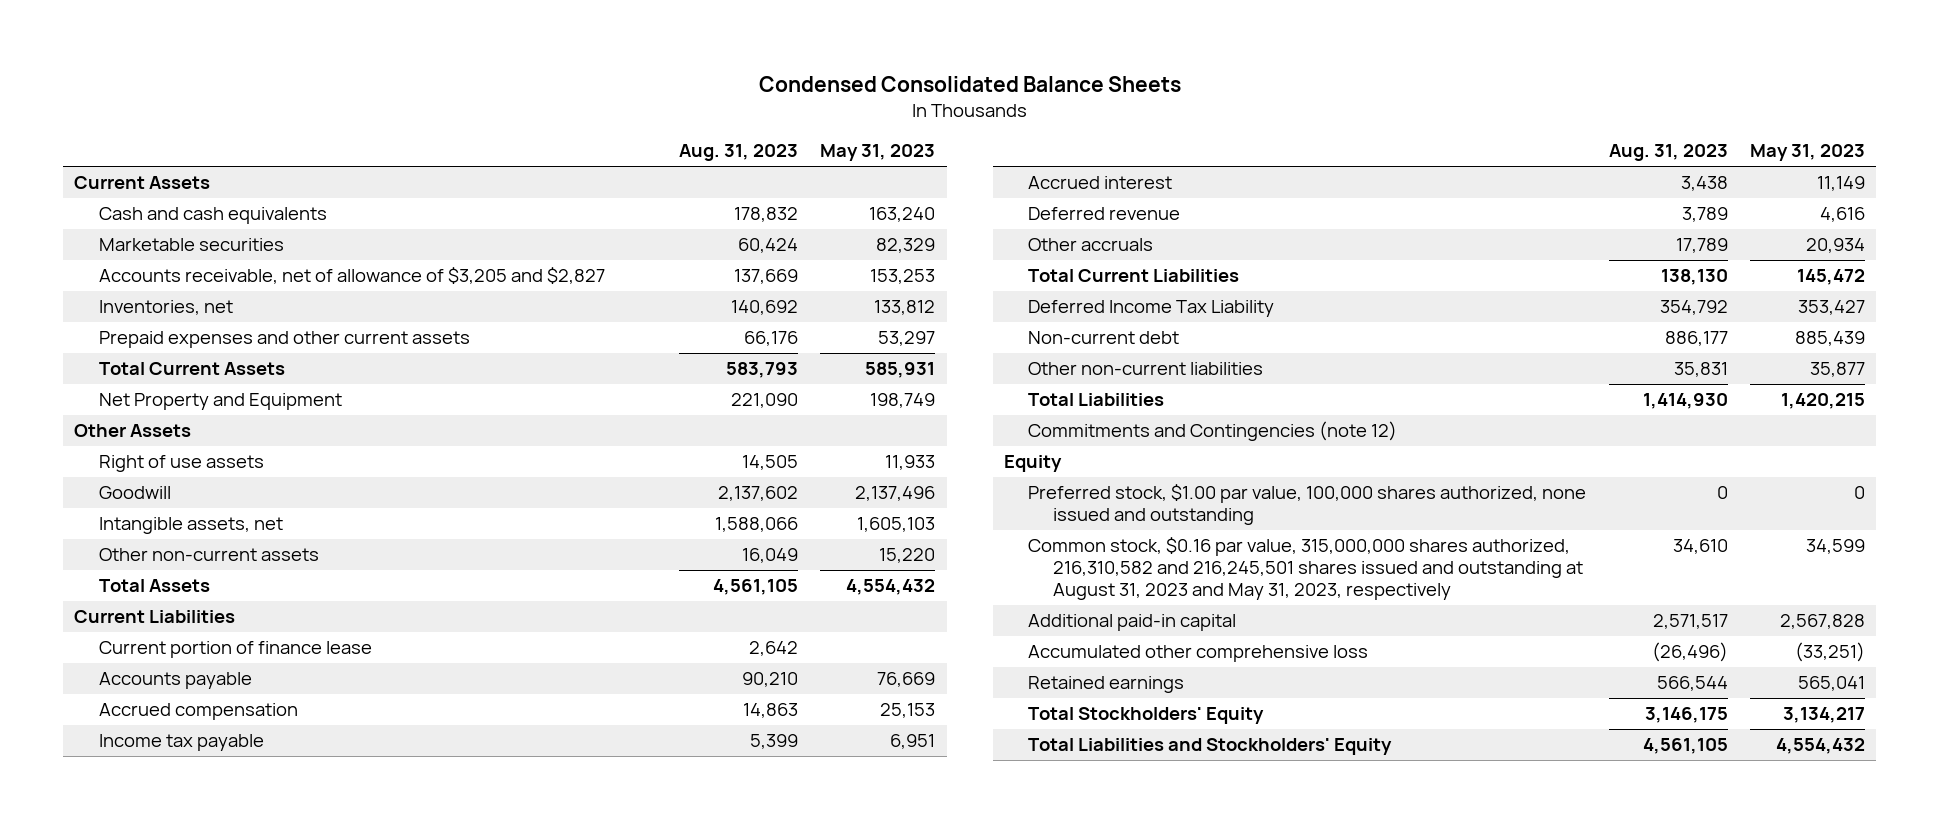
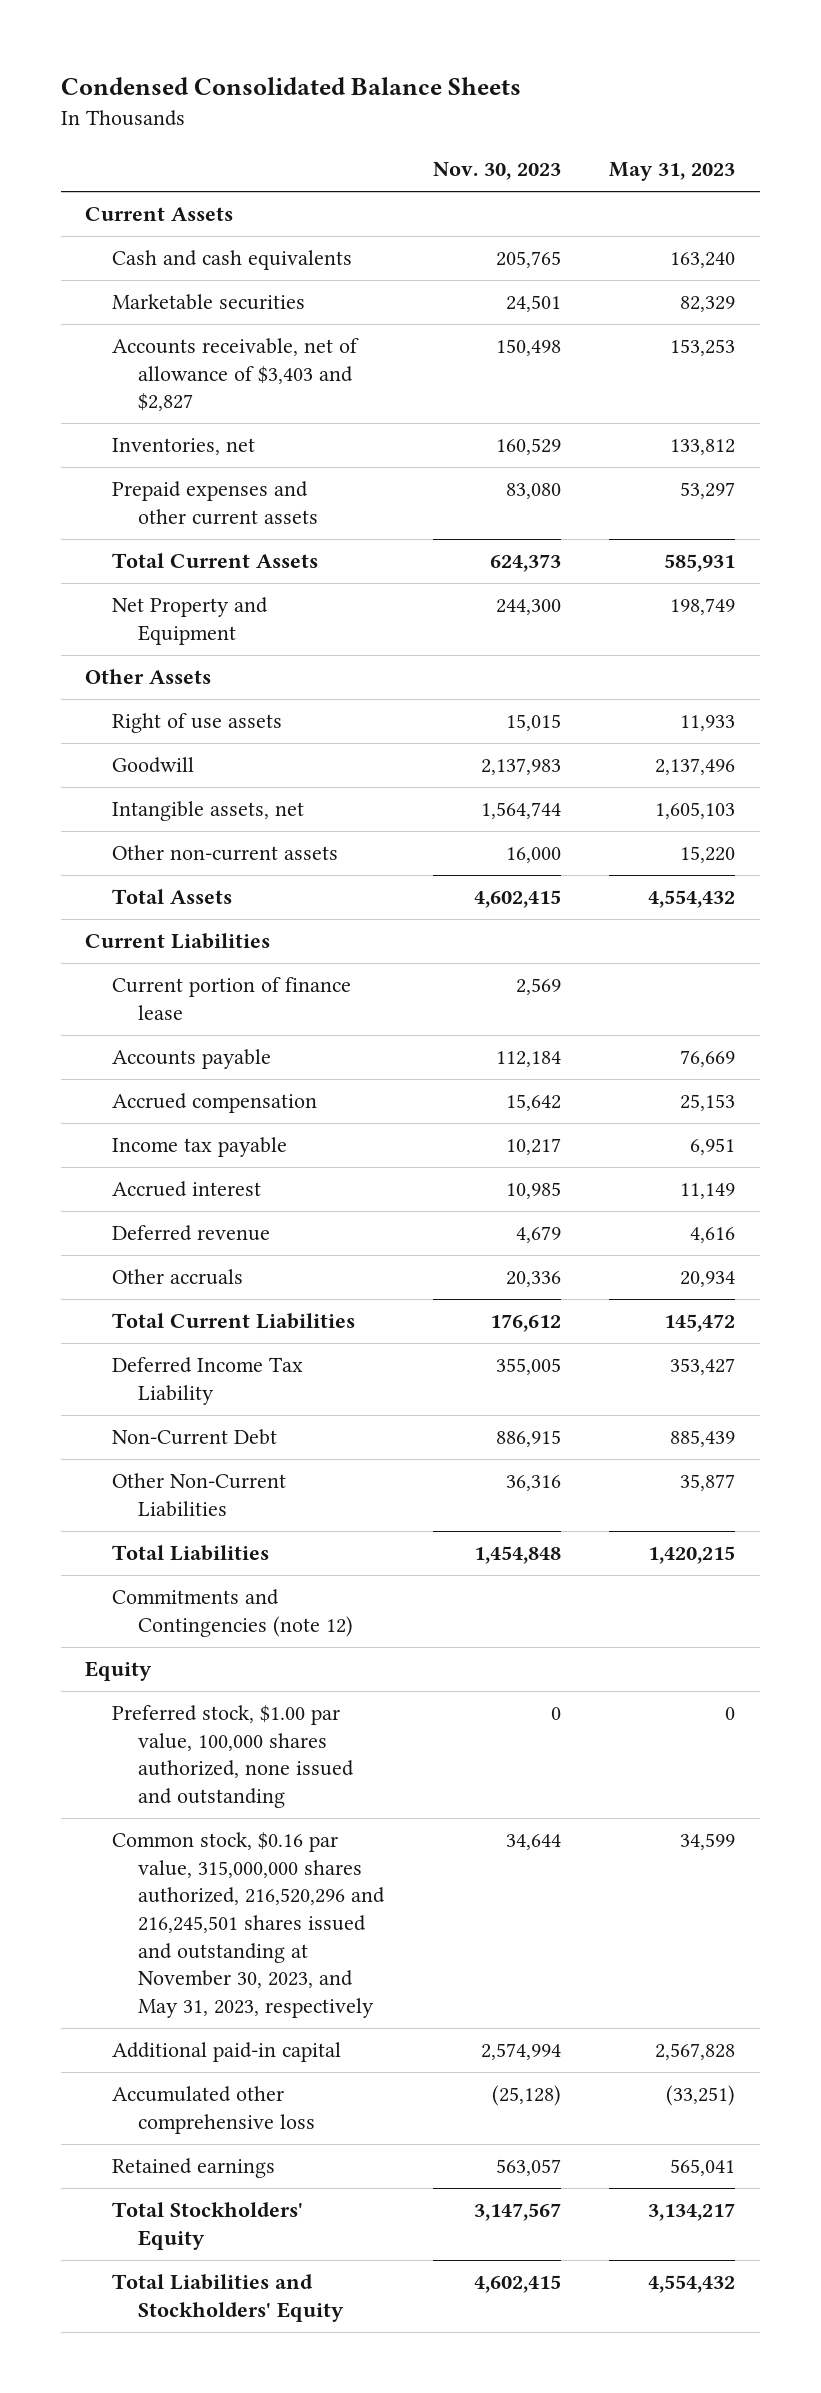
[679,144,799,162] Aug. 31, 2023 -> none
none -> [432,162,561,181] Nov. 30, 2023
[98,267,605,285] Accounts receivable, net of allowance of $3,205 and $2,827 -> [111,338,359,412] Accounts receivable, net of allowance of $3,403 and $2,827
[1028,331,1180,345] Non-current debt -> [111,1429,277,1446] Non-Current Debt
[1028,362,1264,376] Other non-current liabilities -> [111,1473,286,1517] Other Non-Current Liabilities
[1028,537,1583,601] Common stock, $0.16 par value, 315,000,000 shares authorized, 216,310,582 and 216,245,501 shares issued and outstanding at August 31, 2023 and May 31, 2023, respectively -> [111,1832,386,2018] Common stock, $0.16 par value, 315,000,000 shares authorized, 216,520,296 and 216,245,501 shares issued and outstanding at November 30, 2023, and May 31, 2023, respectively

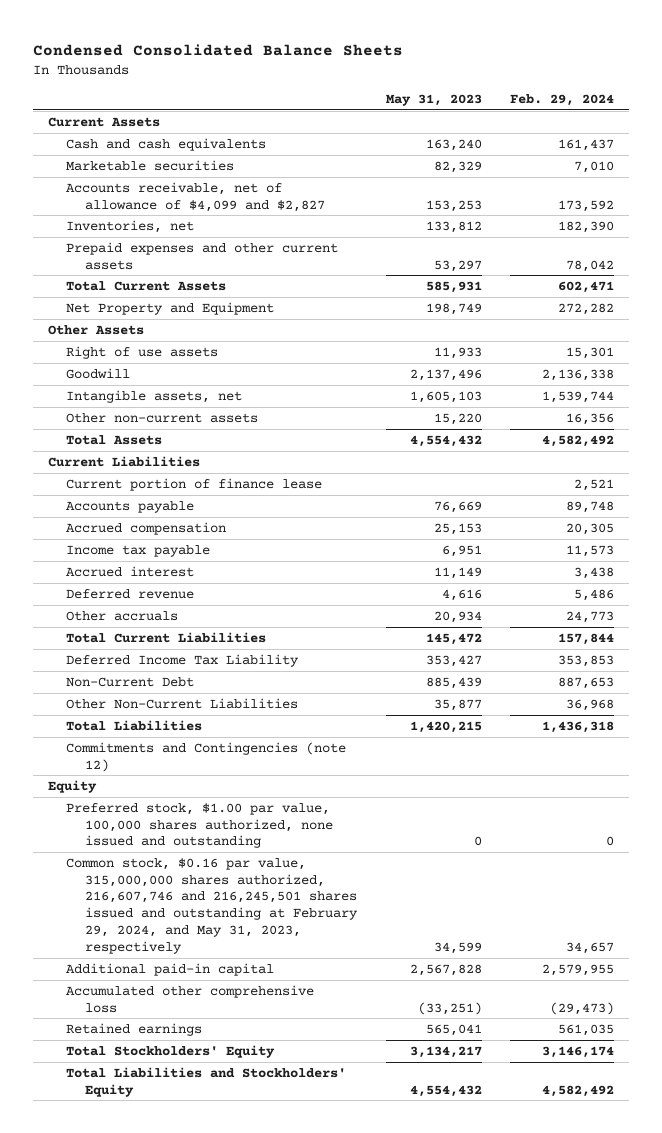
[432,162,561,181] Nov. 30, 2023 -> none
none -> [510,93,615,106] Feb. 29, 2024
[111,338,359,412] Accounts receivable, net of allowance of $3,403 and $2,827 -> [66,181,325,212] Accounts receivable, net of allowance of $4,099 and $2,827
[111,1832,386,2018] Common stock, $0.16 par value, 315,000,000 shares authorized, 216,520,296 and 216,245,501 shares issued and outstanding at November 30, 2023, and May 31, 2023, respectively -> [66,857,358,954] Common stock, $0.16 par value, 315,000,000 shares authorized, 216,607,746 and 216,245,501 shares issued and outstanding at February 29, 2024, and May 31, 2023, respectively

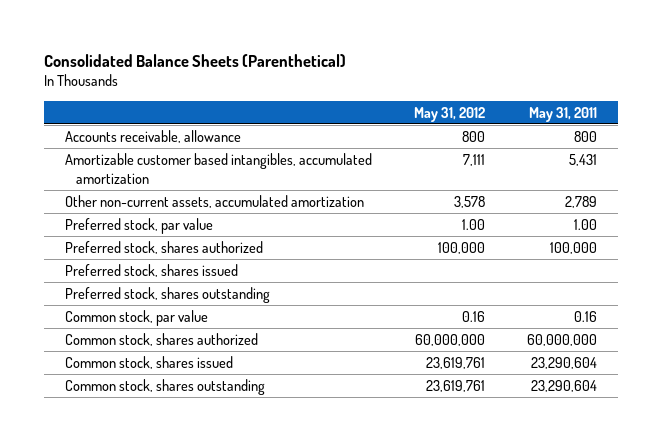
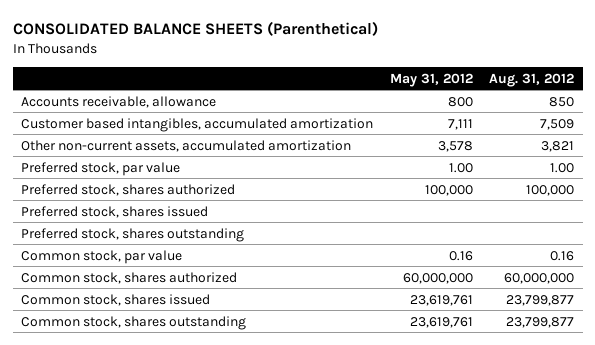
[44,53,347,67] Consolidated Balance Sheets (Parenthetical) -> [12,21,378,37] CONSOLIDATED BALANCE SHEETS (Parenthetical)
[529,106,598,122] May 31, 2011 -> none
none -> [489,72,575,87] Aug. 31, 2012
[65,152,373,184] Amortizable customer based intangibles, accumulated amortization -> [20,117,373,132] Customer based intangibles, accumulated amortization

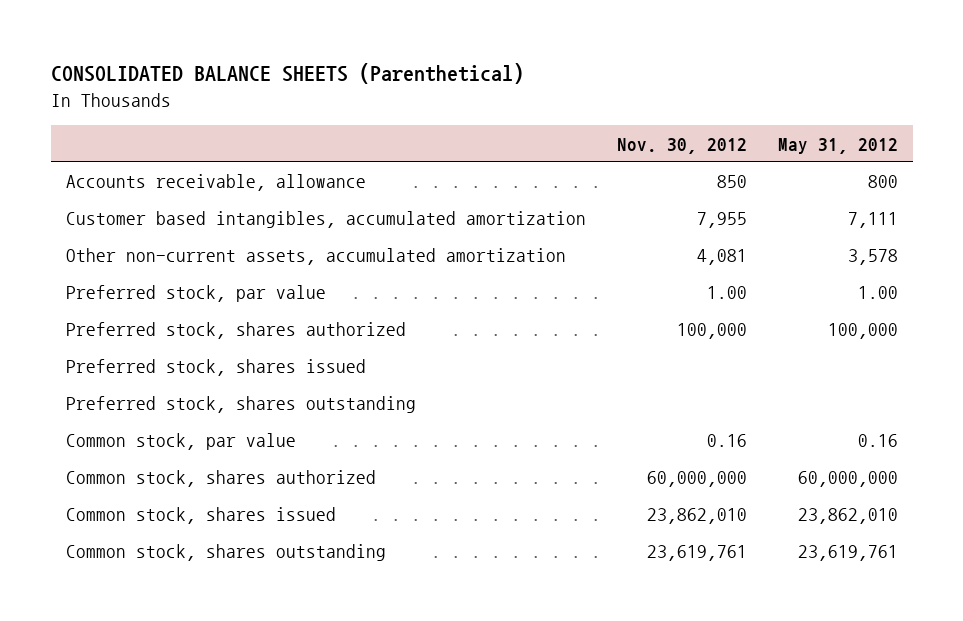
[489,72,575,87] Aug. 31, 2012 -> none
none -> [616,137,747,154] Nov. 30, 2012
[409,294,473,306] 23,619,761 -> [797,508,898,525] 23,862,010

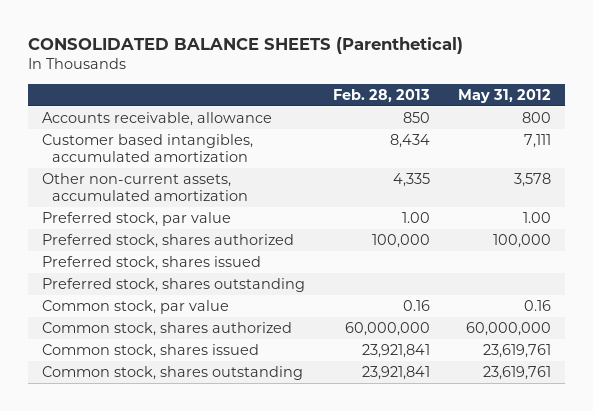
[616,137,747,154] Nov. 30, 2012 -> none
none -> [332,88,430,102] Feb. 28, 2013
[797,508,898,525] 23,862,010 -> [483,344,552,359] 23,619,761

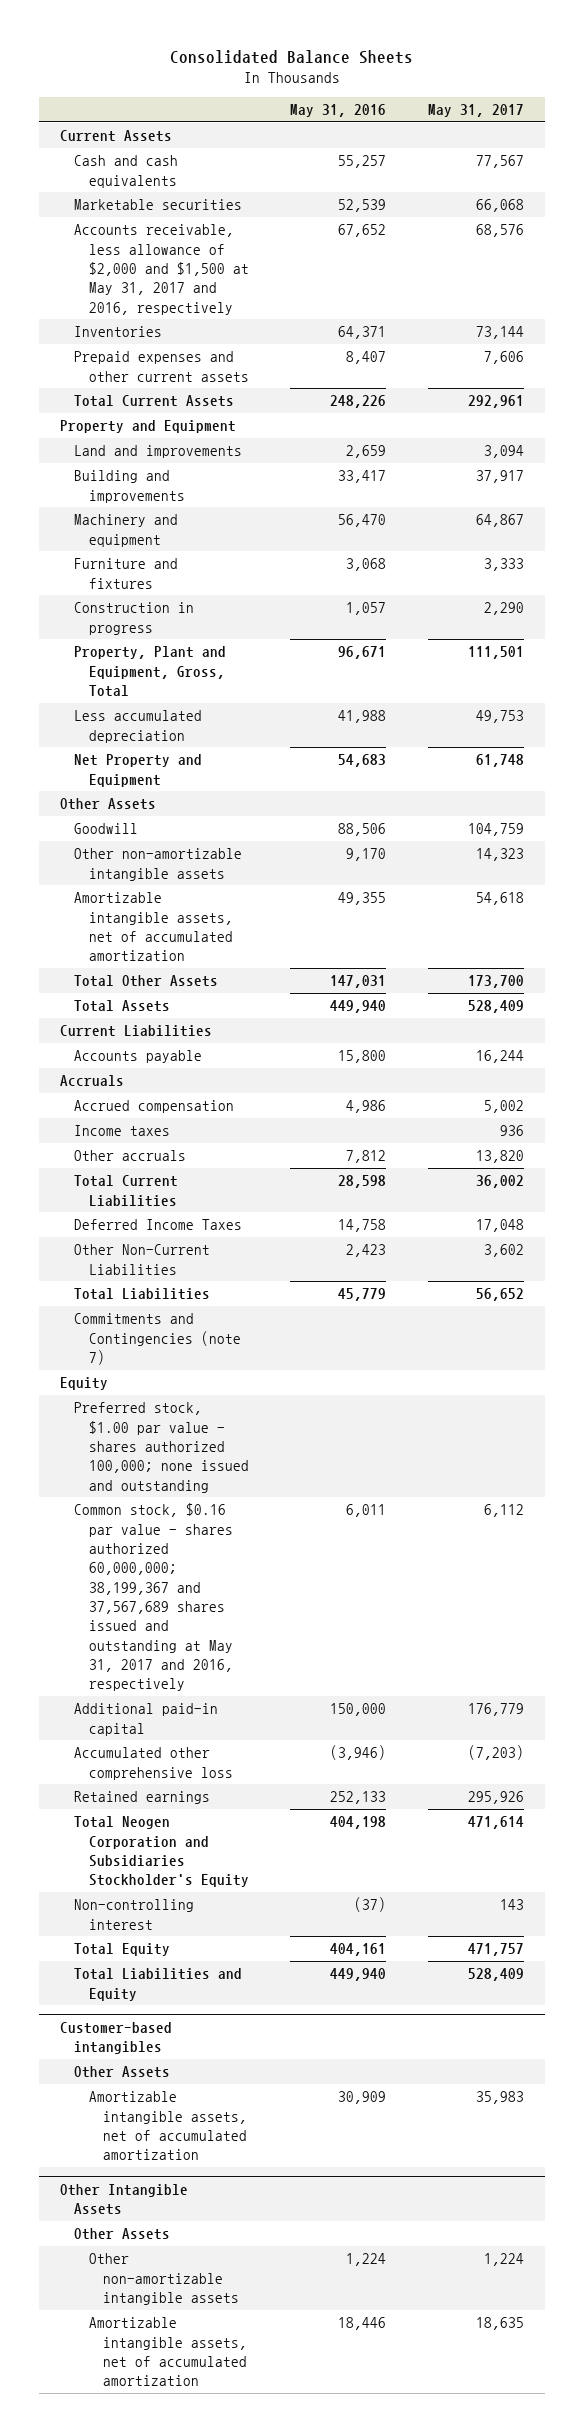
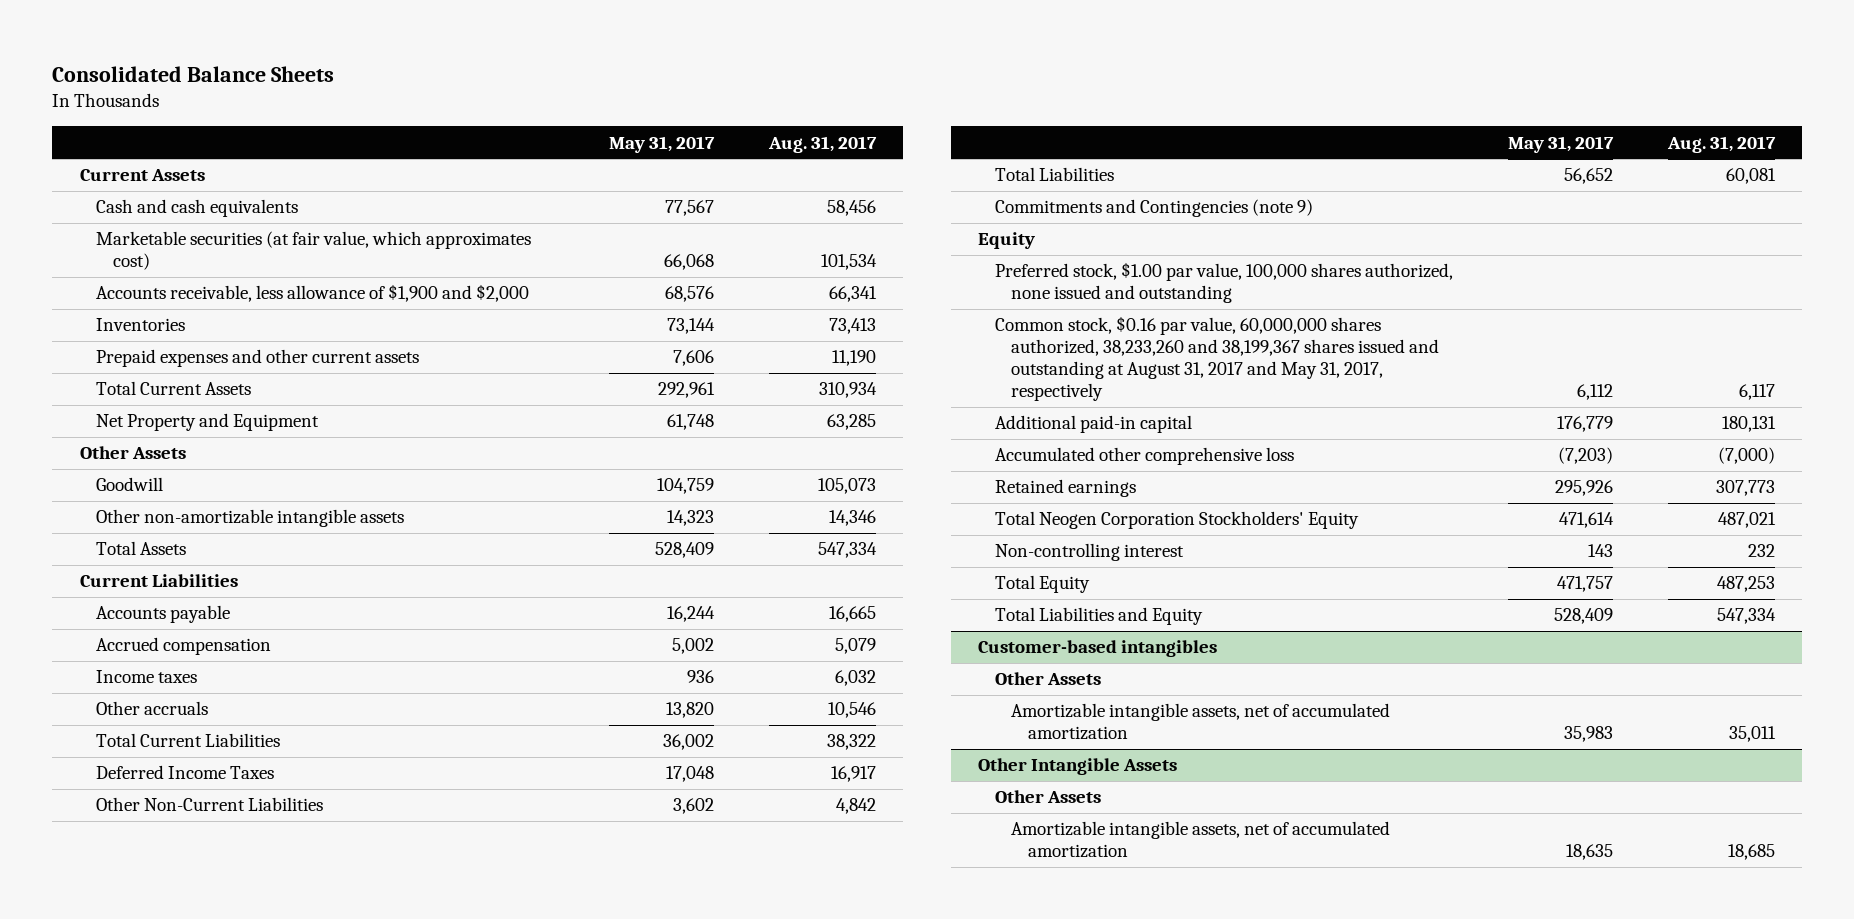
[290,104,387,118] May 31, 2016 -> none
none -> [768,135,878,153] Aug. 31, 2017
[74,199,243,211] Marketable securities -> [96,231,532,271] Marketable securities (at fair value, which approximates cost)
[74,224,249,315] Accounts receivable, less allowance of $2,000 and $1,500 at May 31, 2017 and 2016, respectively -> [96,284,530,303] Accounts receivable, less allowance of $1,900 and $2,000
[59,420,236,434] Property and Equipment -> none
[74,445,243,459] Land and improvements -> none
[74,470,185,503] Building and improvements -> none
[74,514,179,547] Machinery and equipment -> none
[74,558,179,589] Furniture and fixtures -> none
[74,602,195,635] Construction in progress -> none
[74,646,227,697] Property, Plant and Equipment, Gross, Total -> none
[74,710,203,743] Less accumulated depreciation -> none
[74,892,233,962] Amortizable intangible assets, net of accumulated amortization -> none
[74,975,219,988] Total Other Assets -> none
[59,1075,124,1087] Accruals -> none
[74,1313,241,1365] Commitments and Contingencies (note 7) -> [994,199,1313,218] Commitments and Contingencies (note 9)
[74,1402,249,1493] Preferred stock, $1.00 par value - shares authorized 100,000; none issued and outstanding -> [994,262,1453,304] Preferred stock, $1.00 par value, 100,000 shares authorized, none issued and outstanding
[74,1503,233,1692] Common stock, $0.16 par value - shares authorized 60,000,000; 38,199,367 and 37,567,689 shares issued and outstanding at May 31, 2017 and 2016, respectively -> [994,316,1440,402] Common stock, $0.16 par value, 60,000,000 shares authorized, 38,233,260 and 38,199,367 shares issued and outstanding at August 31, 2017 and May 31, 2017, respectively
[74,1816,249,1888] Total Neogen Corporation and Subsidiaries Stockholder's Equity -> [994,511,1359,530] Total Neogen Corporation Stockholders' Equity
[88,2253,240,2305] Other non-amortizable intangible assets -> none

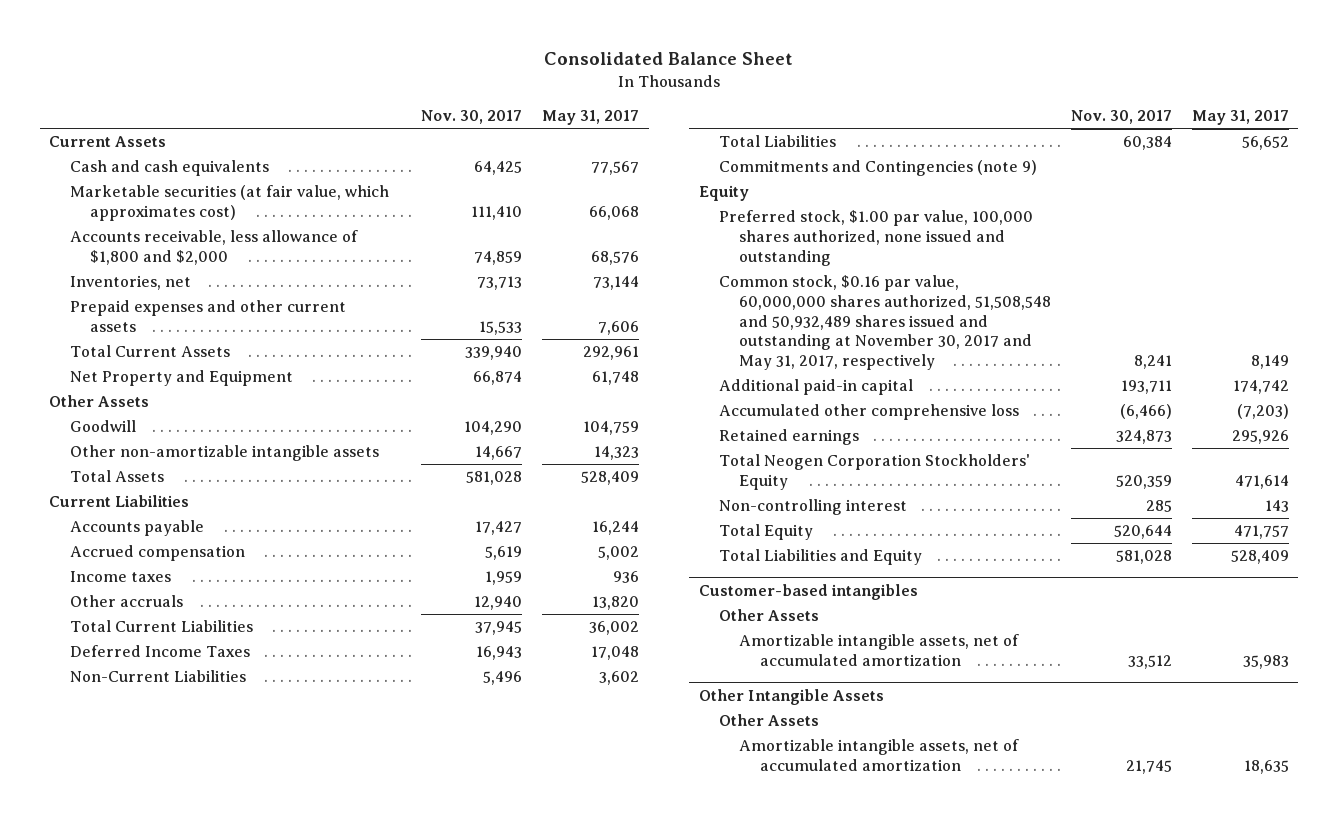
[52,65,335,82] Consolidated Balance Sheets -> [543,51,793,65] Consolidated Balance Sheet
[768,135,878,153] Aug. 31, 2017 -> none
none -> [421,110,523,125] Nov. 30, 2017
[96,284,530,303] Accounts receivable, less allowance of $1,900 and $2,000 -> [69,230,358,266] Accounts receivable, less allowance of $1,800 and $2,000
[96,318,186,332] Inventories -> [69,275,191,291] Inventories, net
[96,797,324,812] Other Non-Current Liabilities -> [69,670,246,683] Non-Current Liabilities
[994,316,1440,402] Common stock, $0.16 par value, 60,000,000 shares authorized, 38,233,260 and 38,199,367 shares issued and outstanding at August 31, 2017 and May 31, 2017, respectively -> [719,275,1052,371] Common stock, $0.16 par value, 60,000,000 shares authorized, 51,508,548 and 50,932,489 shares issued and outstanding at November 30, 2017 and May 31, 2017, respectively
[1576,384,1613,401] 6,112 -> [1250,355,1289,370] 8,149
[1556,416,1613,433] 176,779 -> [1232,380,1289,395] 174,742

